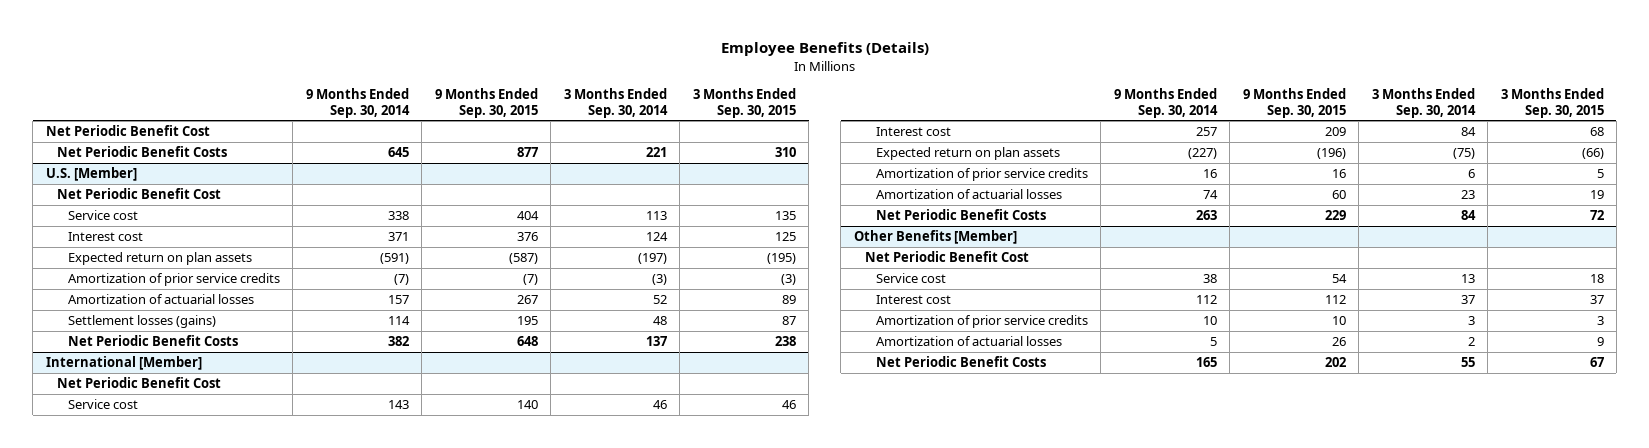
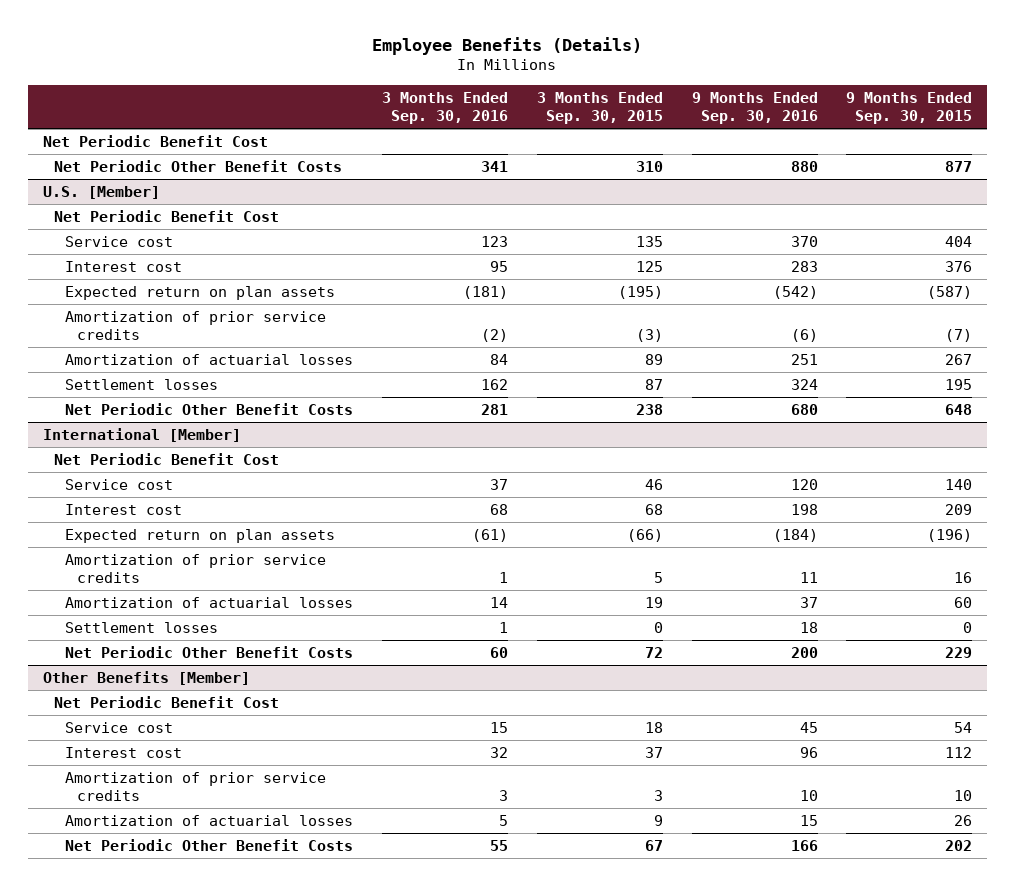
[305,87,410,118] 9 Months Ended Sep. 30, 2014 -> none
[563,87,668,118] 3 Months Ended Sep. 30, 2014 -> none
none -> [382,91,509,124] 3 Months Ended Sep. 30, 2016
none -> [691,91,818,124] 9 Months Ended Sep. 30, 2016
[56,145,227,157] Net Periodic Benefit Costs -> [54,159,343,172] Net Periodic Other Benefit Costs
[67,314,216,328] Settlement losses (gains) -> [65,378,219,390] Settlement losses
[67,334,238,346] Net Periodic Benefit Costs -> [65,402,354,415] Net Periodic Other Benefit Costs
none -> [65,621,219,633] Settlement losses
[875,208,1046,220] Net Periodic Benefit Costs -> [65,645,354,658] Net Periodic Other Benefit Costs
[875,355,1046,367] Net Periodic Benefit Costs -> [65,838,354,851] Net Periodic Other Benefit Costs

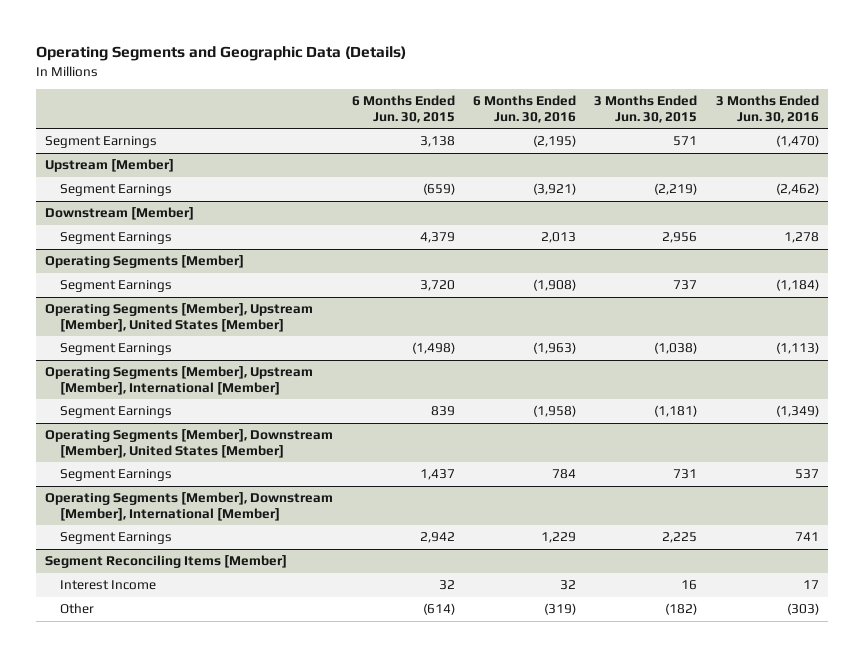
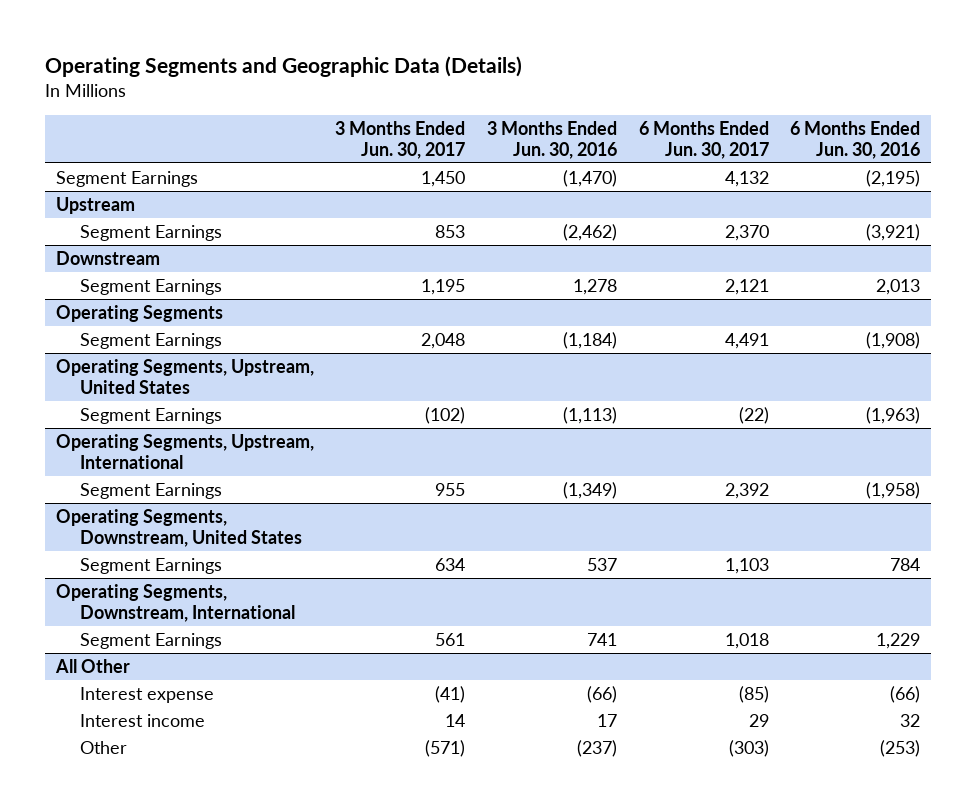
[351,95,455,123] 6 Months Ended Jun. 30, 2015 -> none
[594,95,698,123] 3 Months Ended Jun. 30, 2015 -> none
none -> [335,120,466,160] 3 Months Ended Jun. 30, 2017
none -> [638,120,769,160] 6 Months Ended Jun. 30, 2017
[45,159,175,173] Upstream [Member] -> [55,196,135,214] Upstream
[45,207,195,221] Downstream [Member] -> [55,250,160,265] Downstream
[45,255,245,269] Operating Segments [Member] -> [55,304,223,322] Operating Segments
[45,303,314,332] Operating Segments [Member], Upstream [Member], United States [Member] -> [55,358,314,394] Operating Segments, Upstream, United States
[45,366,314,395] Operating Segments [Member], Upstream [Member], International [Member] -> [55,433,314,469] Operating Segments, Upstream, International
[45,429,334,458] Operating Segments [Member], Downstream [Member], United States [Member] -> [55,508,303,547] Operating Segments, Downstream, United States
[45,492,334,521] Operating Segments [Member], Downstream [Member], International [Member] -> [55,583,296,622] Operating Segments, Downstream, International
[45,555,288,569] Segment Reconciling Items [Member] -> [54,658,130,673] All Other
none -> [80,686,215,703] Interest expense
[59,580,156,591] Interest Income -> [80,713,206,727] Interest income
[544,603,577,616] (319) -> [880,739,921,757] (253)
[786,603,819,616] (303) -> [576,739,617,757] (237)

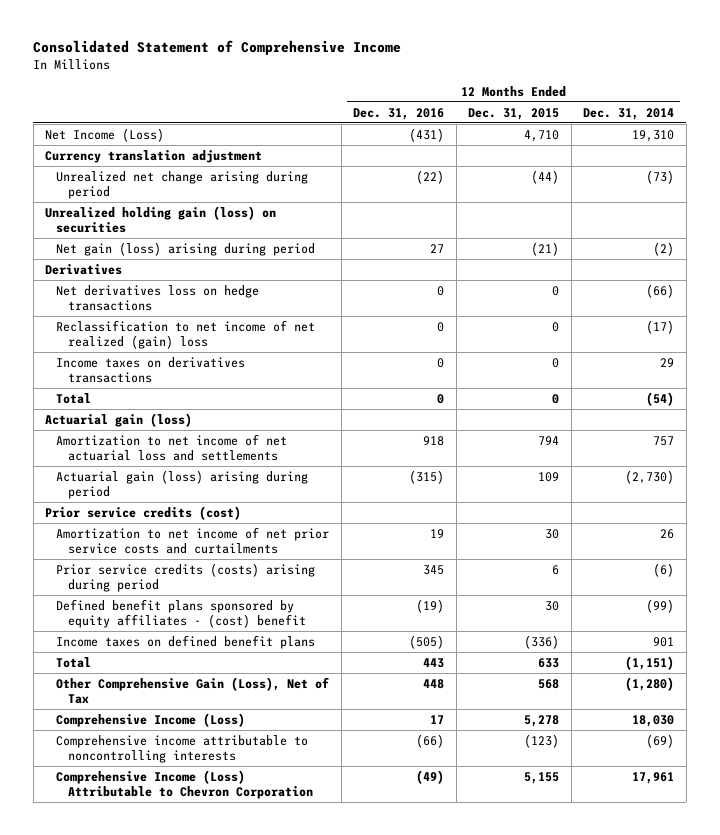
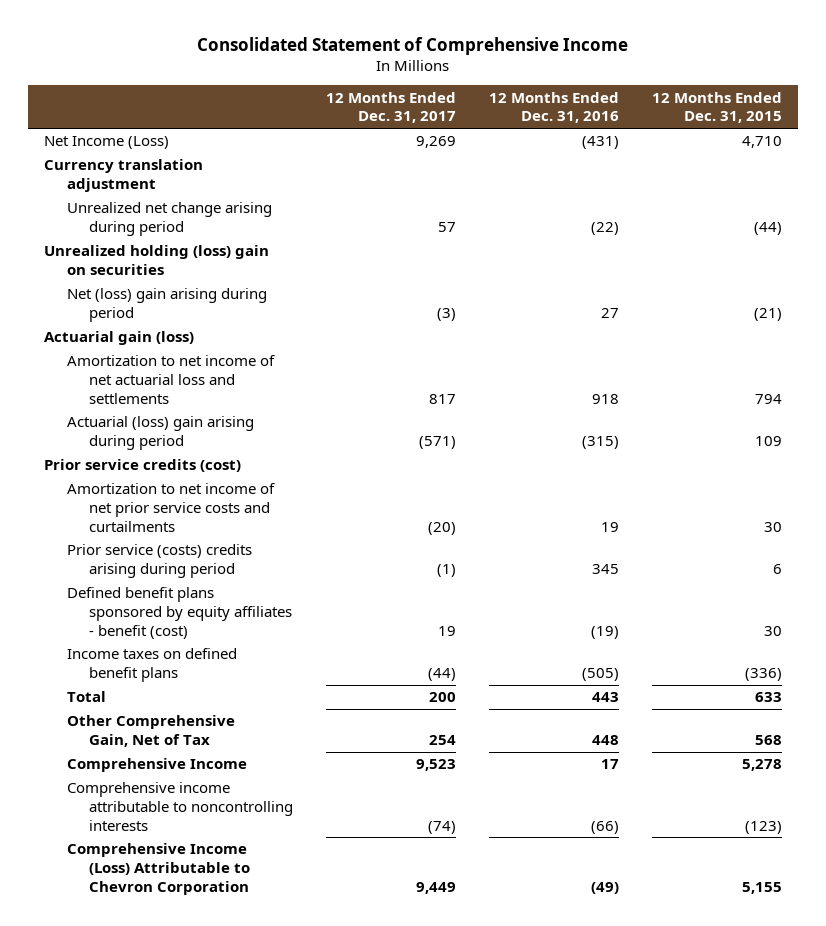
[583,107,675,120] Dec. 31, 2014 -> none
none -> [325,91,456,124] 12 Months Ended Dec. 31, 2017
[45,263,123,275] Derivatives -> none
[56,284,260,311] Net derivatives loss on hedge transactions -> none
[56,319,316,349] Reclassification to net income of net realized (gain) loss -> none
[56,356,246,383] Income taxes on derivatives transactions -> none
[56,392,92,404] Total -> none
[45,205,277,233] Unrealized holding gain (loss) on securities -> [44,245,270,276] Unrealized holding (loss) gain on securities
[56,241,316,256] Net gain (loss) arising during period -> [66,288,267,323] Net (loss) gain arising during period
[56,469,309,499] Actuarial gain (loss) arising during period -> [66,416,254,451] Actuarial (loss) gain arising during period
[56,562,316,592] Prior service credits (costs) arising during period -> [66,544,252,579] Prior service (costs) credits arising during period
[56,598,306,628] Defined benefit plans sponsored by equity affiliates - (cost) benefit -> [66,587,292,639] Defined benefit plans sponsored by equity affiliates - benefit (cost)
[56,676,330,704] Other Comprehensive Gain (Loss), Net of Tax -> [66,715,235,748] Other Comprehensive Gain, Net of Tax
[56,712,246,727] Comprehensive Income (Loss) -> [66,758,247,773] Comprehensive Income

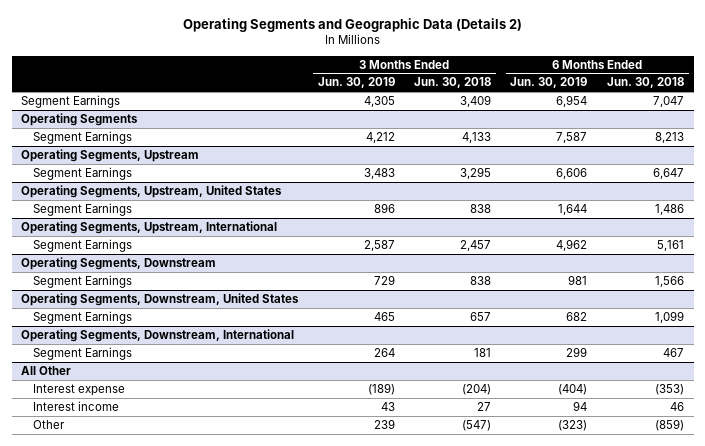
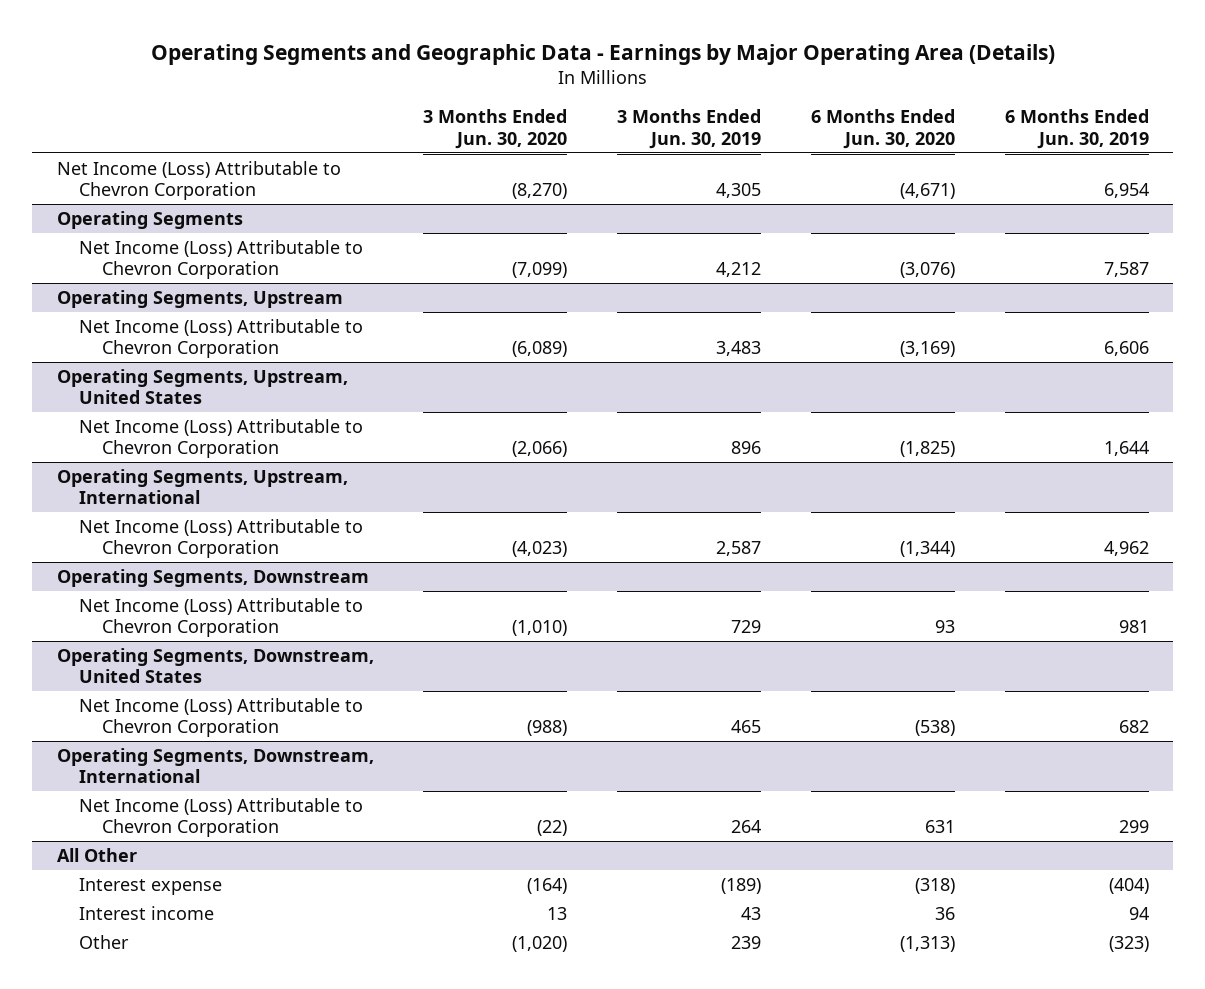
[182,18,522,33] Operating Segments and Geographic Data (Details 2) -> [150,43,1055,65] Operating Segments and Geographic Data - Earnings by Major Operating Area (Details)
[414,77,492,89] Jun. 30, 2018 -> none
[606,77,684,89] Jun. 30, 2018 -> none
none -> [423,109,568,149] 3 Months Ended Jun. 30, 2020
none -> [810,109,955,149] 6 Months Ended Jun. 30, 2020
[21,94,121,108] Segment Earnings -> [56,160,341,201] Net Income (Loss) Attributable to Chevron Corporation
[32,130,132,144] Segment Earnings -> [79,239,364,280] Net Income (Loss) Attributable to Chevron Corporation
[32,166,132,180] Segment Earnings -> [79,318,364,359] Net Income (Loss) Attributable to Chevron Corporation
[32,202,132,216] Segment Earnings -> [79,418,364,459] Net Income (Loss) Attributable to Chevron Corporation
[32,238,132,252] Segment Earnings -> [79,518,364,559] Net Income (Loss) Attributable to Chevron Corporation
[32,274,132,288] Segment Earnings -> [79,597,364,638] Net Income (Loss) Attributable to Chevron Corporation
[32,310,132,324] Segment Earnings -> [79,697,364,738] Net Income (Loss) Attributable to Chevron Corporation
[32,346,132,360] Segment Earnings -> [79,797,364,838] Net Income (Loss) Attributable to Chevron Corporation

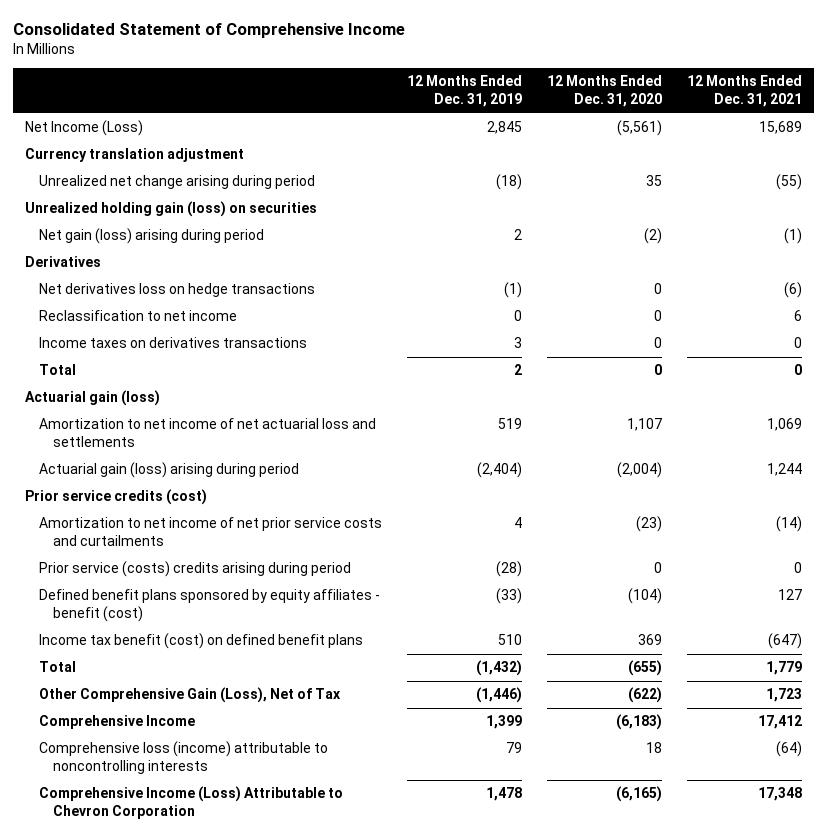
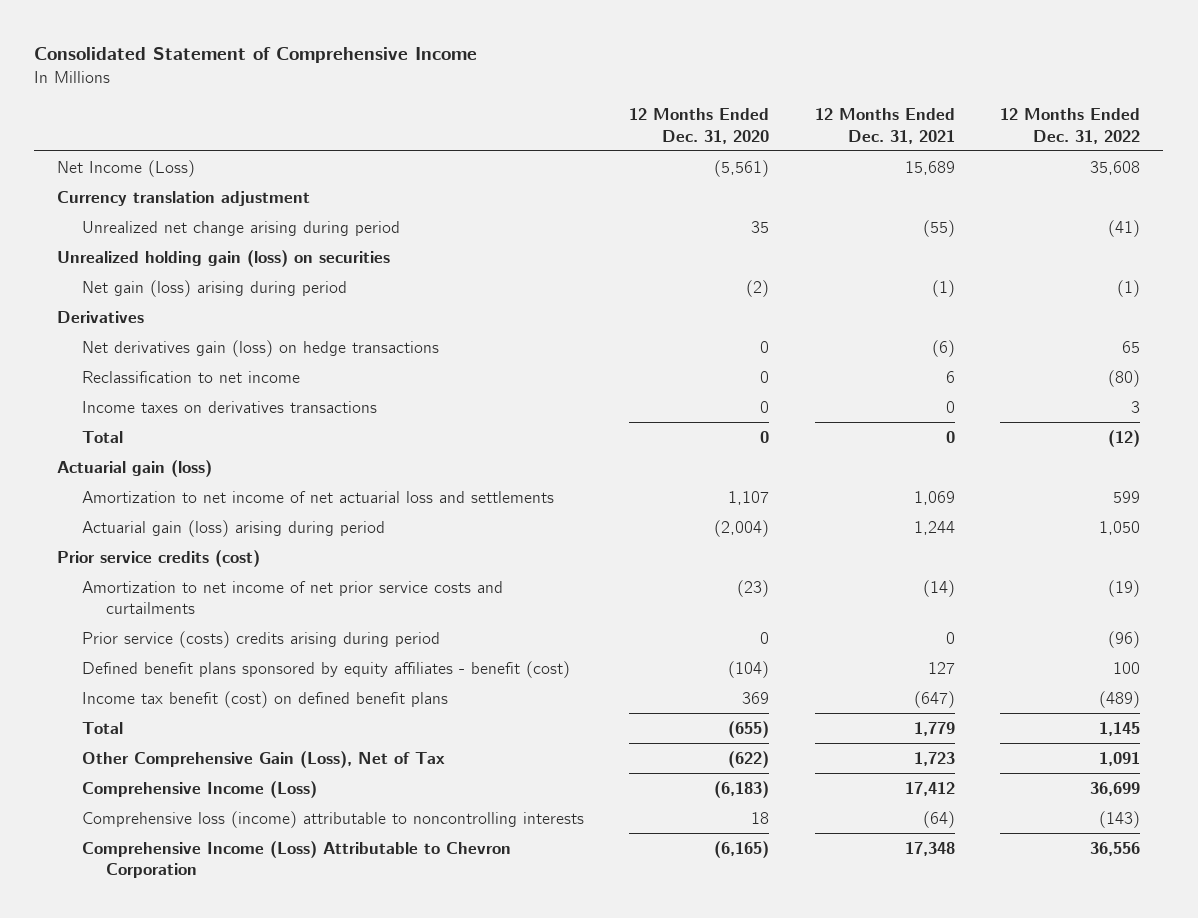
[406,75,522,108] 12 Months Ended Dec. 31, 2019 -> none
none -> [1000,108,1141,144] 12 Months Ended Dec. 31, 2022
[39,283,316,298] Net derivatives loss on hedge transactions -> [81,339,439,357] Net derivatives gain (loss) on hedge transactions
[39,715,196,730] Comprehensive Income -> [81,780,317,798] Comprehensive Income (Loss)

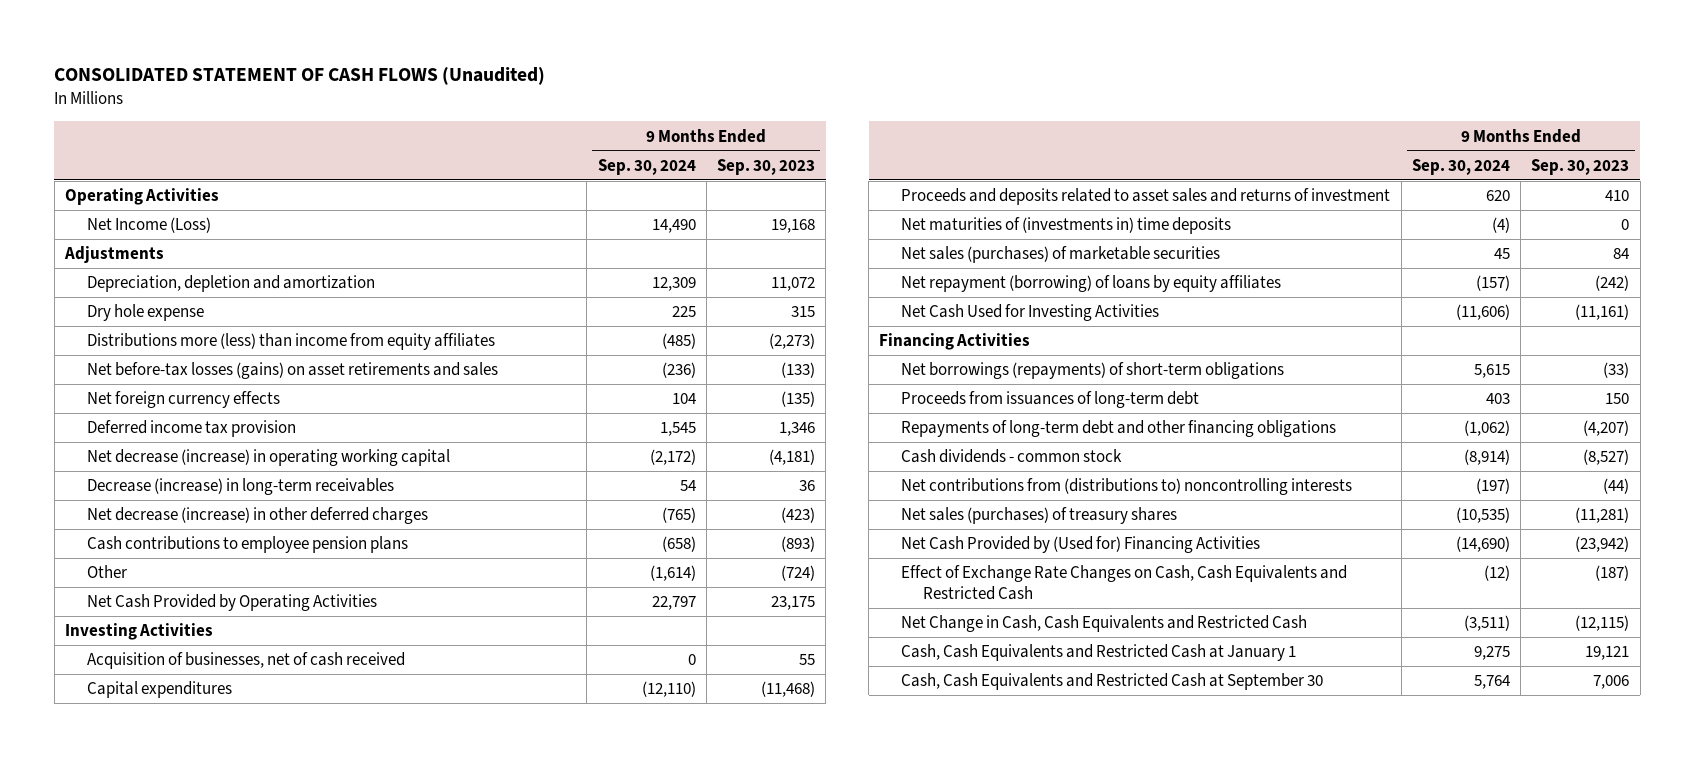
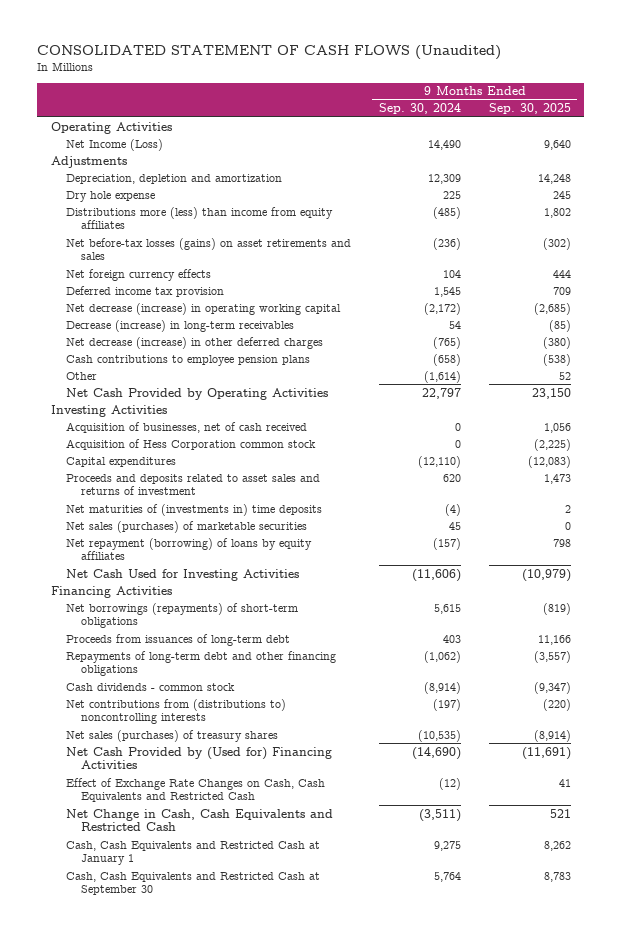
[717,158,816,175] Sep. 30, 2023 -> none
none -> [488,103,571,115] Sep. 30, 2025
none -> [65,438,316,450] Acquisition of Hess Corporation common stock

